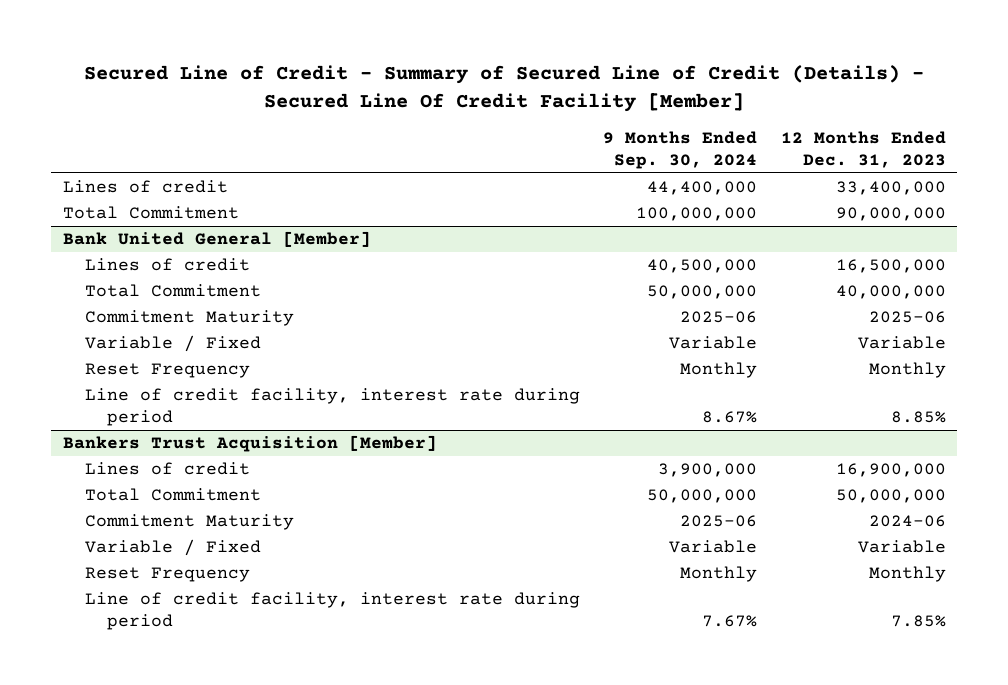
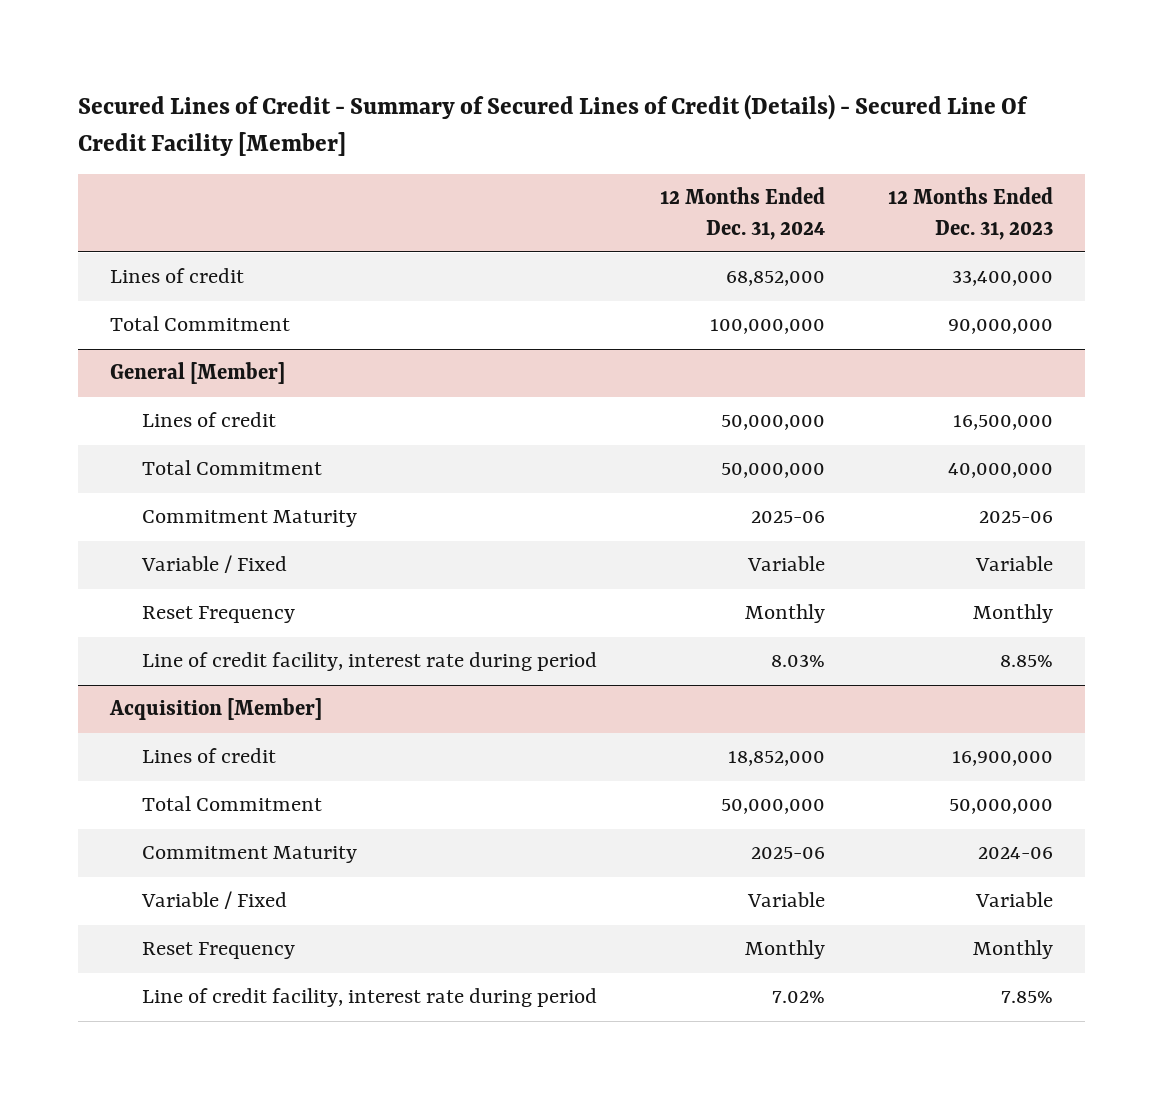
[84,64,925,112] Secured Line of Credit - Summary of Secured Line of Credit (Details) - Secured Line Of Credit Facility [Member] -> [78,94,1029,156] Secured Lines of Credit - Summary of Secured Lines of Credit (Details) - Secured Line Of Credit Facility [Member]
[603,130,758,169] 9 Months Ended Sep. 30, 2024 -> none
none -> [659,187,825,240] 12 Months Ended Dec. 31, 2024
[62,231,371,248] Bank United General [Member] -> [109,362,285,385] General [Member]
[62,435,437,453] Bankers Trust Acquisition [Member] -> [108,698,322,721] Acquisition [Member]

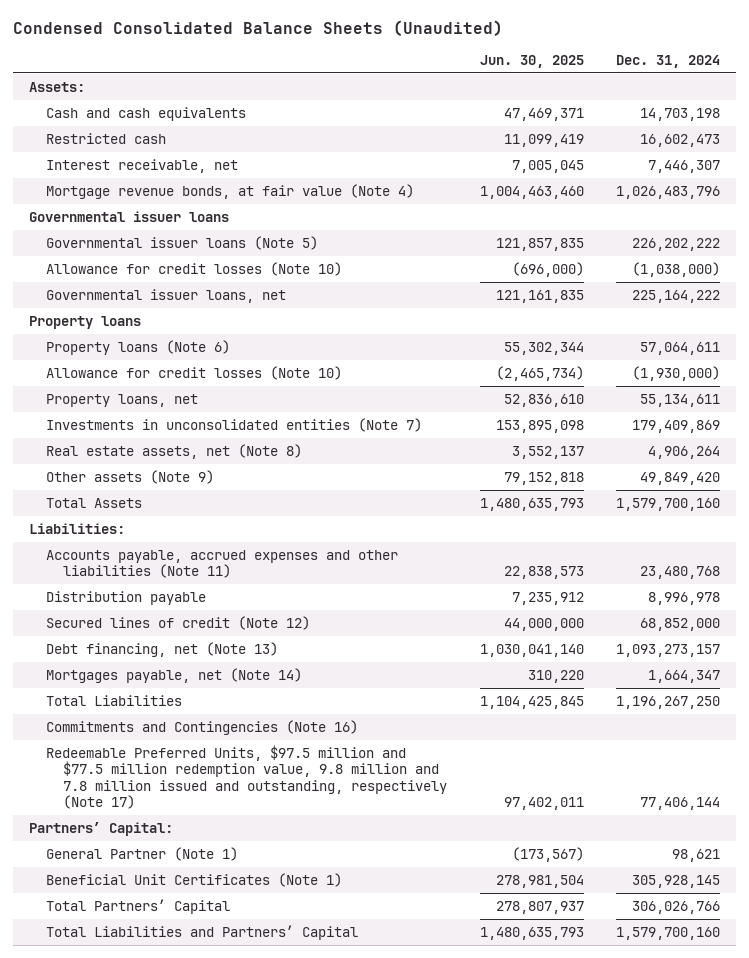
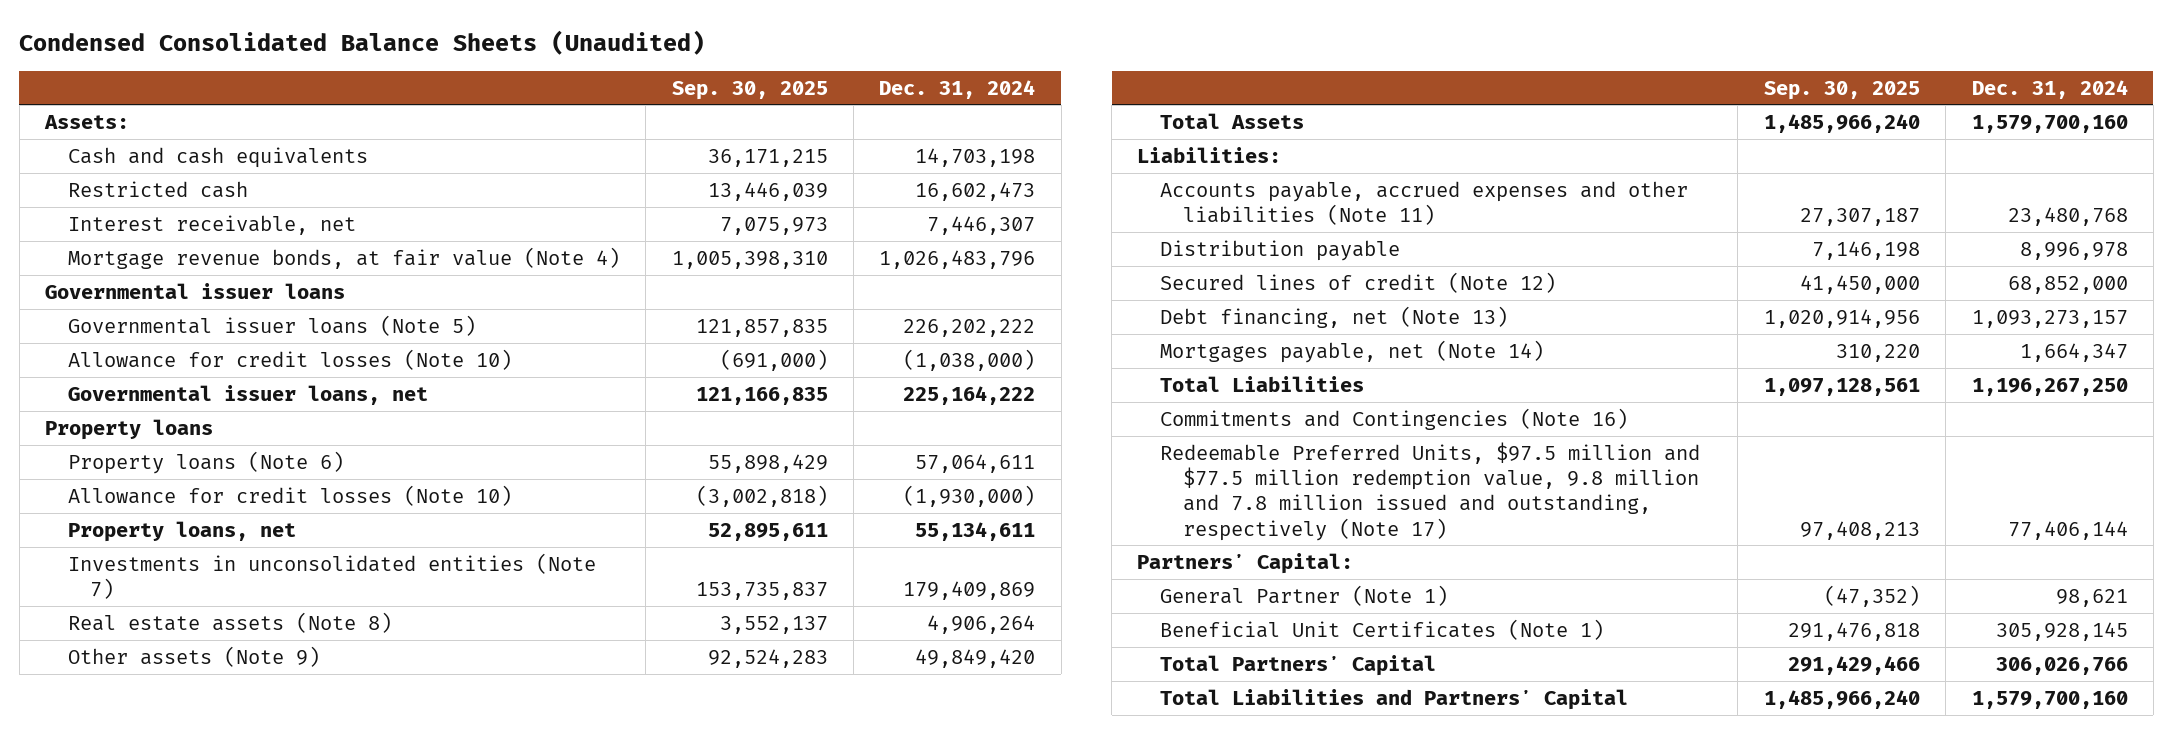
[479,54,584,68] Jun. 30, 2025 -> none
none -> [671,80,828,100] Sep. 30, 2025
[46,443,303,459] Real estate assets, net (Note 8) -> [67,611,392,633] Real estate assets (Note 8)

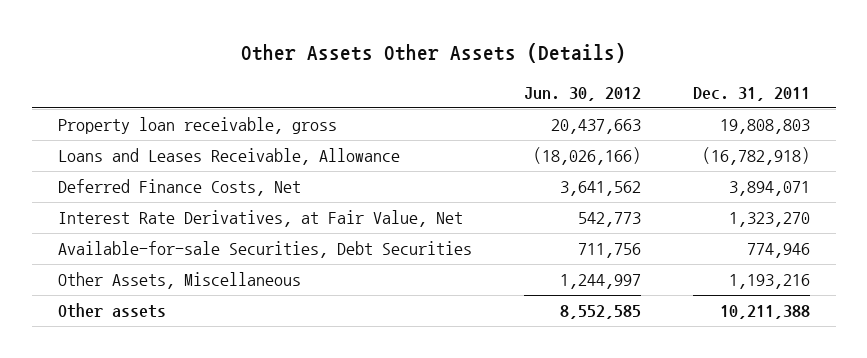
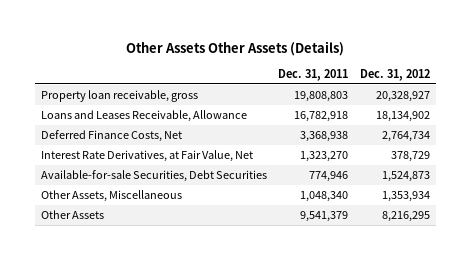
[523,87,641,102] Jun. 30, 2012 -> none
none -> [359,68,430,81] Dec. 31, 2012
[701,147,810,166] (16,782,918) -> [294,111,349,123] 16,782,918
[728,181,810,197] 3,894,071 -> [300,131,349,143] 3,368,938
[728,274,810,290] 1,193,216 -> [300,191,349,203] 1,048,340
[57,303,166,319] Other assets -> [40,210,104,220] Other Assets
[719,305,810,320] 10,211,388 -> [300,211,349,223] 9,541,379

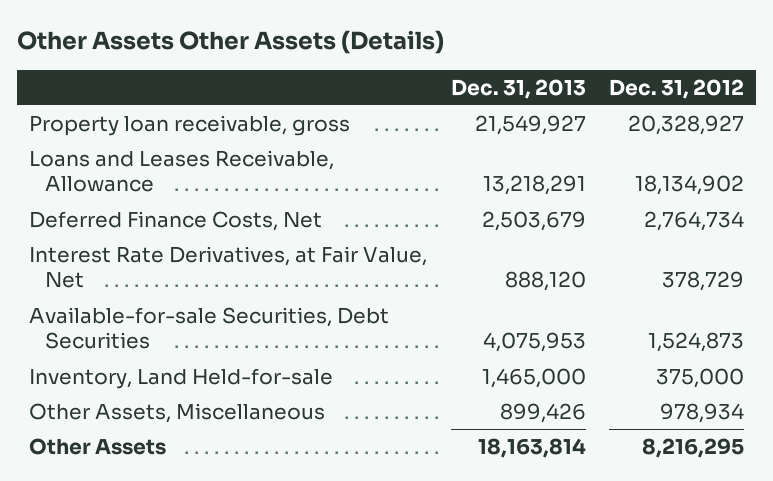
[278,68,349,81] Dec. 31, 2011 -> none
none -> [450,78,586,99] Dec. 31, 2013
none -> [29,368,334,390] Inventory, Land Held-for-sale
[381,191,430,203] 1,353,934 -> [660,403,745,424] 978,934

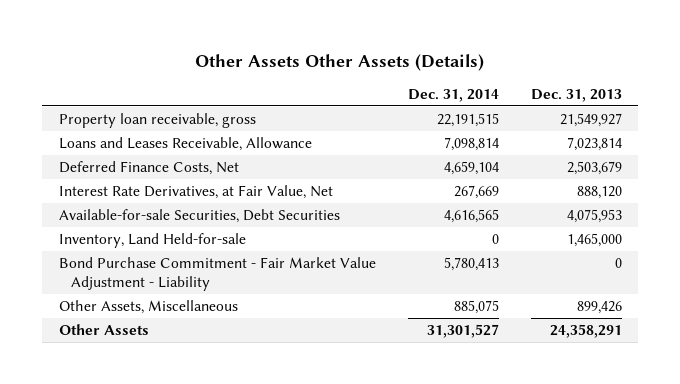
[609,78,745,99] Dec. 31, 2012 -> none
none -> [407,88,499,102] Dec. 31, 2014
[482,175,586,196] 13,218,291 -> [566,136,622,151] 7,023,814
none -> [58,256,376,291] Bond Purchase Commitment - Fair Market Value Adjustment - Liability
[477,438,586,459] 18,163,814 -> [549,323,622,338] 24,358,291

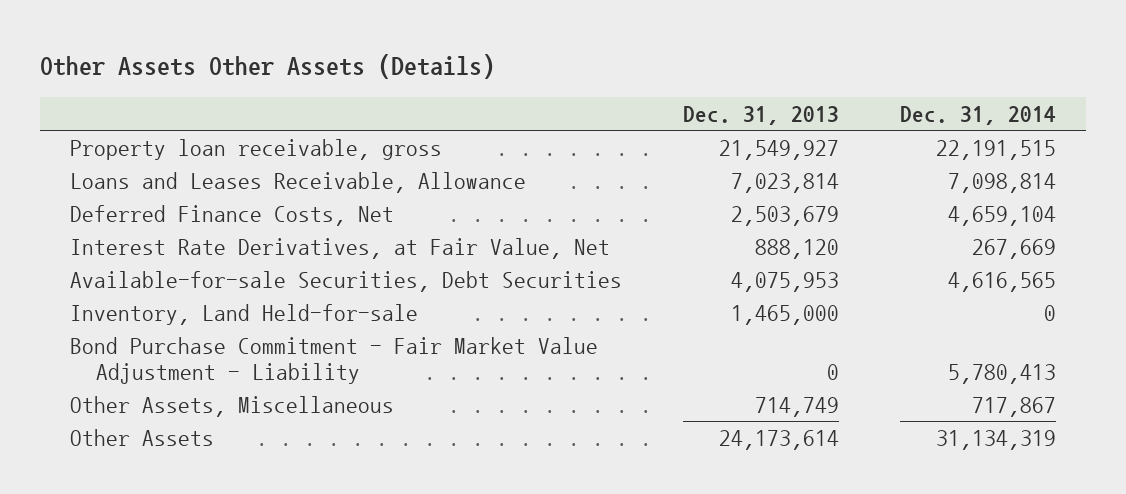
[453,299,499,314] 885,075 -> [971,396,1056,417] 717,867
[576,300,622,314] 899,426 -> [754,396,839,417] 714,749
[426,323,499,338] 31,301,527 -> [935,429,1056,450] 31,134,319
[549,323,622,338] 24,358,291 -> [718,429,839,450] 24,173,614

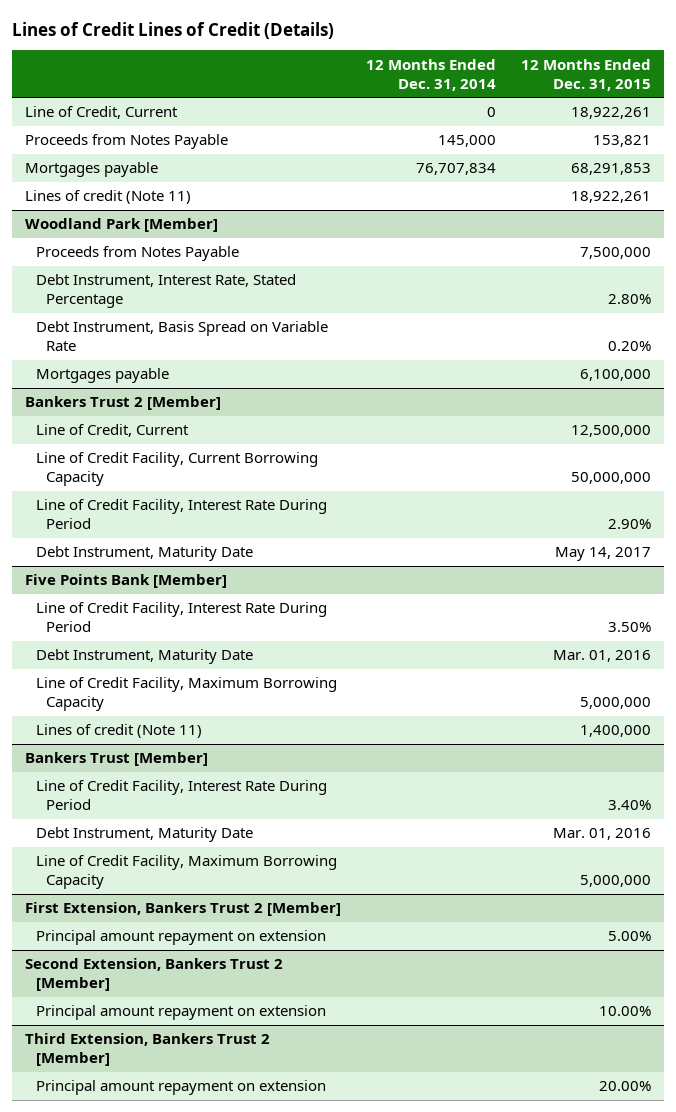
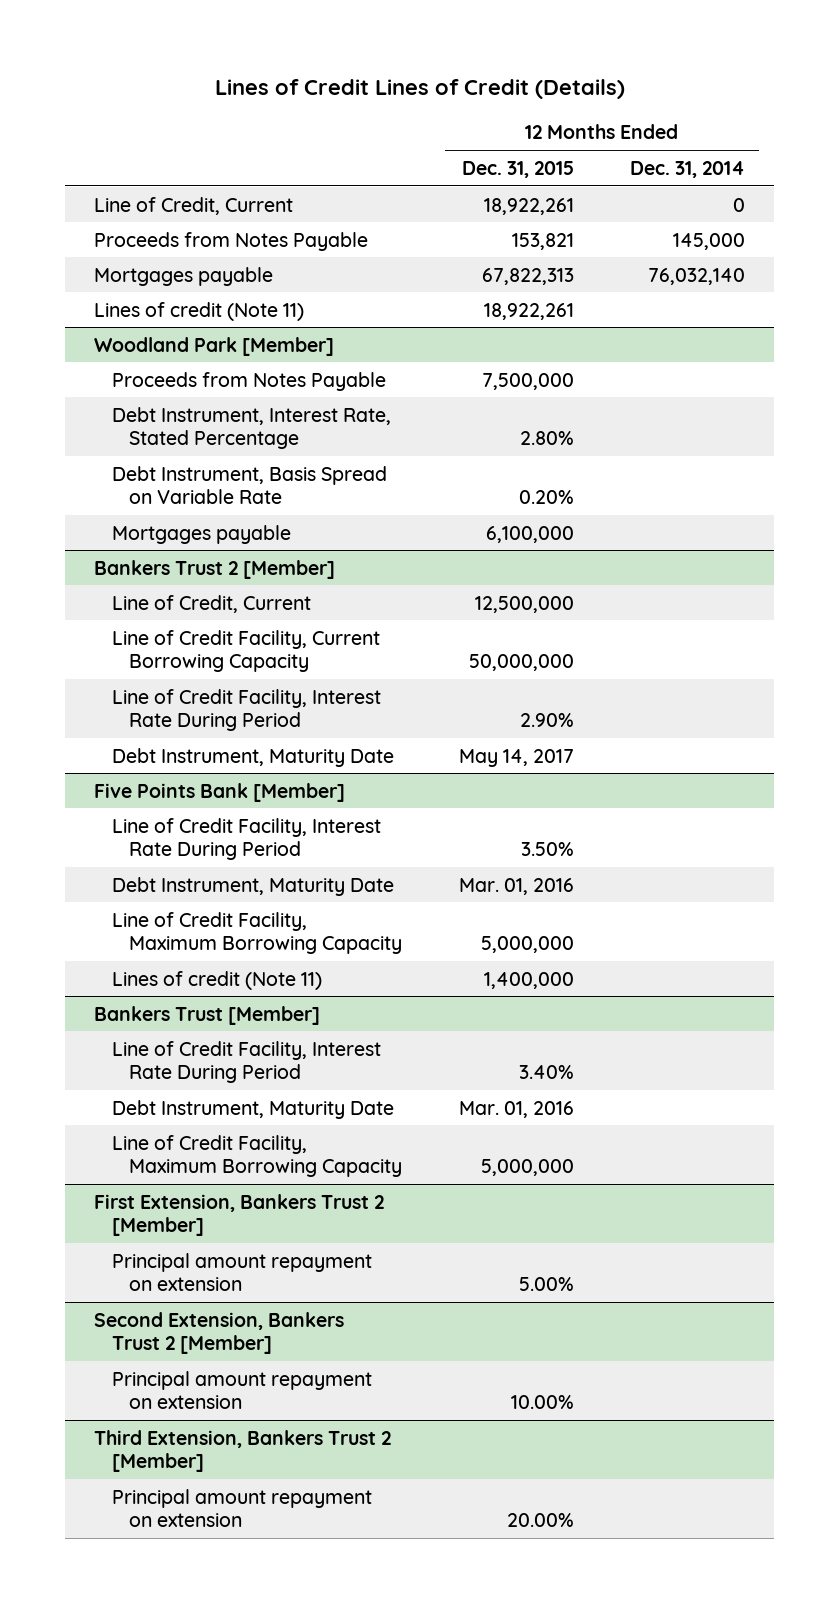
[416,163,497,176] 76,707,834 -> [648,267,746,285] 76,032,140
[571,163,652,176] 68,291,853 -> [481,267,574,285] 67,822,313

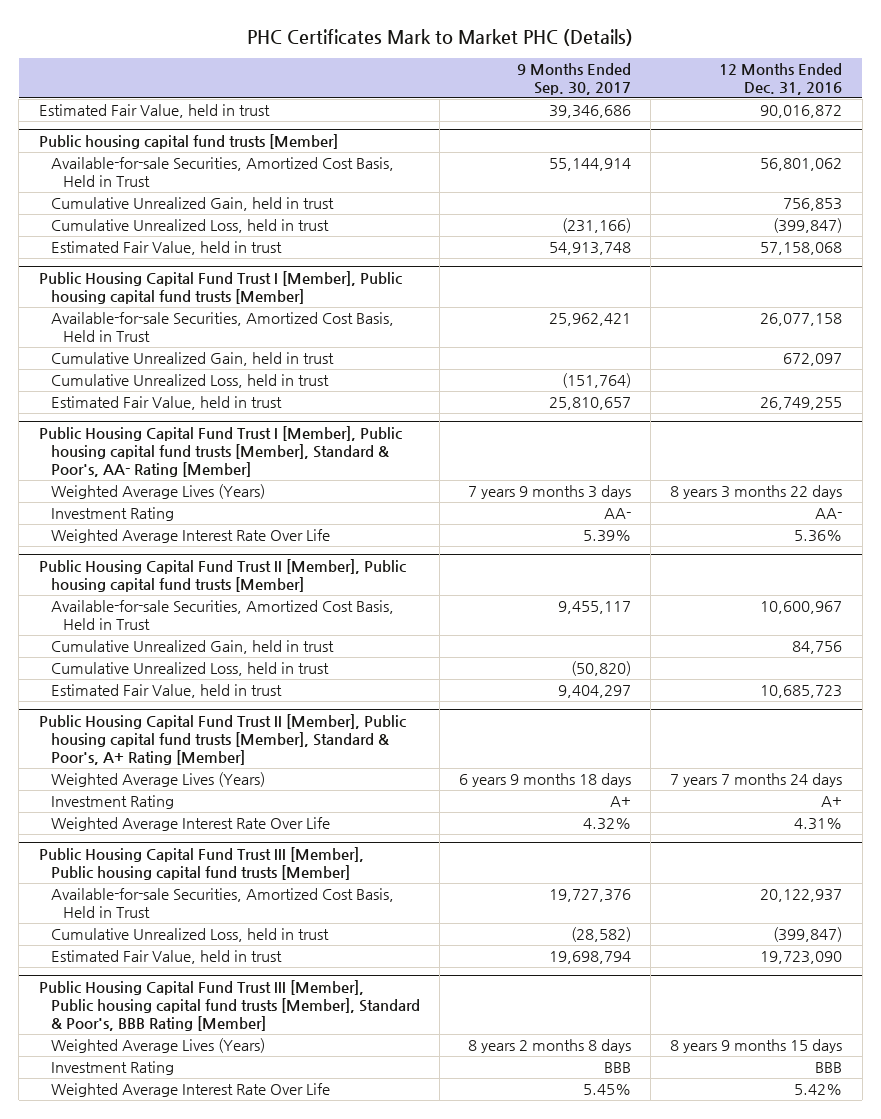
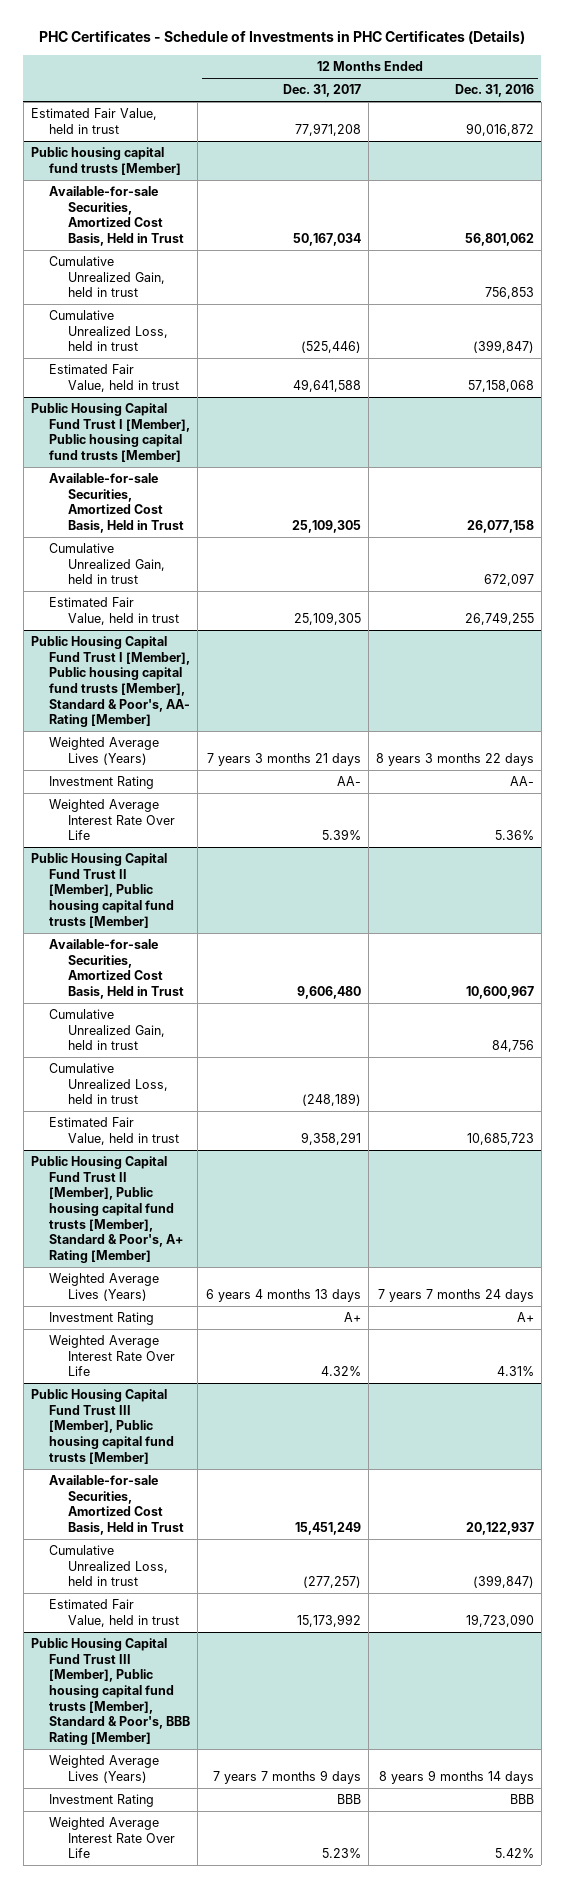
[247,28,634,46] PHC Certificates Mark to Market PHC (Details) -> [39,30,526,45] PHC Certificates - Schedule of Investments in PHC Certificates (Details)
[517,63,632,95] 9 Months Ended Sep. 30, 2017 -> none
none -> [282,84,361,98] Dec. 31, 2017
[50,374,329,389] Cumulative Unrealized Loss, held in trust -> none
[670,1039,843,1054] 8 years 9 months 15 days -> [378,1769,534,1784] 8 years 9 months 14 days

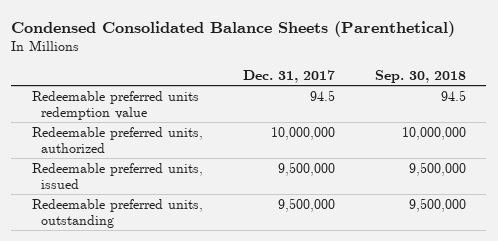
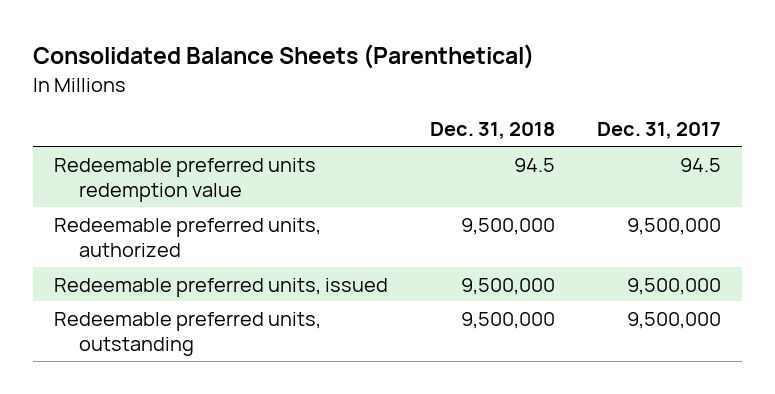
[11,20,456,37] Condensed Consolidated Balance Sheets (Parenthetical) -> [33,44,535,70] Consolidated Balance Sheets (Parenthetical)
[374,69,466,83] Sep. 30, 2018 -> none
none -> [430,122,556,140] Dec. 31, 2018
[270,126,335,140] 10,000,000 -> [627,217,722,235] 9,500,000

